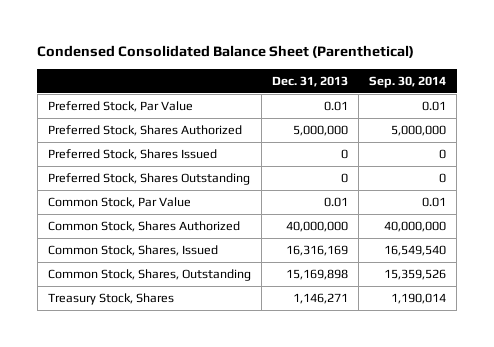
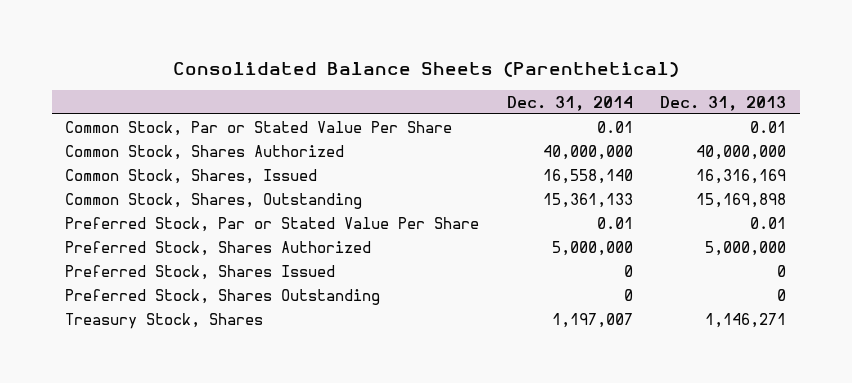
[37,45,415,59] Condensed Consolidated Balance Sheet (Parenthetical) -> [172,61,679,77] Consolidated Balance Sheets (Parenthetical)
[368,75,446,88] Sep. 30, 2014 -> none
none -> [506,95,633,111] Dec. 31, 2014
[47,100,193,112] Preferred Stock, Par Value -> none
[47,196,191,208] Common Stock, Par Value -> [65,120,453,136] Common Stock, Par or Stated Value Per Share
none -> [65,216,480,232] Preferred Stock, Par or Stated Value Per Share
[47,124,242,136] Preferred Stock, Shares Authorized -> [65,240,372,256] Preferred Stock, Shares Authorized
[47,148,217,160] Preferred Stock, Shares Issued -> [65,264,336,280] Preferred Stock, Shares Issued
[47,172,250,185] Preferred Stock, Shares Outstanding -> [65,288,381,305] Preferred Stock, Shares Outstanding

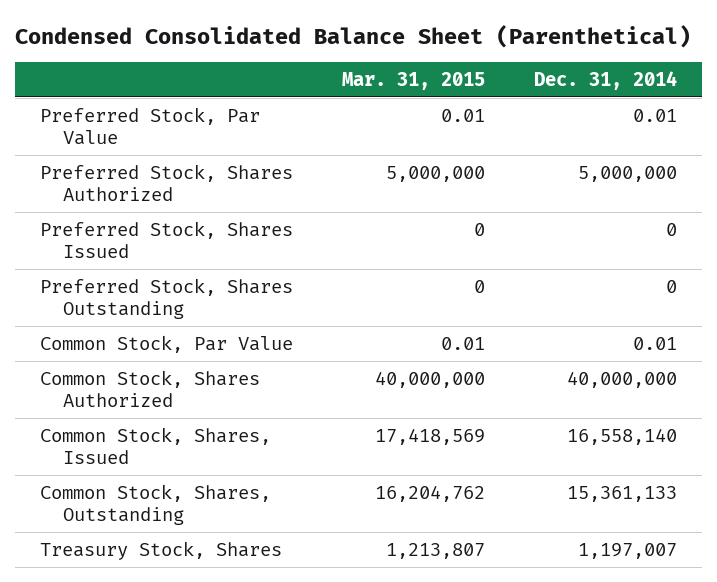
[172,61,679,77] Consolidated Balance Sheets (Parenthetical) -> [15,24,692,48] Condensed Consolidated Balance Sheet (Parenthetical)
[660,95,787,111] Dec. 31, 2013 -> none
none -> [341,72,485,91] Mar. 31, 2015
[65,120,453,136] Common Stock, Par or Stated Value Per Share -> none
[65,216,480,232] Preferred Stock, Par or Stated Value Per Share -> [39,106,260,145] Preferred Stock, Par Value
none -> [39,334,293,353] Common Stock, Par Value
[65,144,345,160] Common Stock, Shares Authorized -> [39,369,260,407] Common Stock, Shares Authorized
[65,168,318,184] Common Stock, Shares, Issued -> [39,426,271,464] Common Stock, Shares, Issued
[65,192,363,209] Common Stock, Shares, Outstanding -> [39,483,271,525] Common Stock, Shares, Outstanding

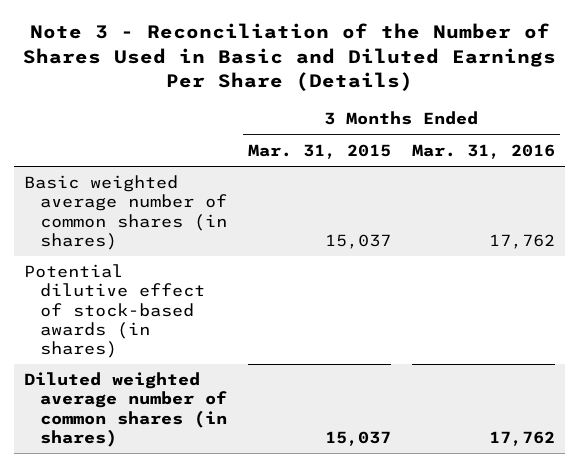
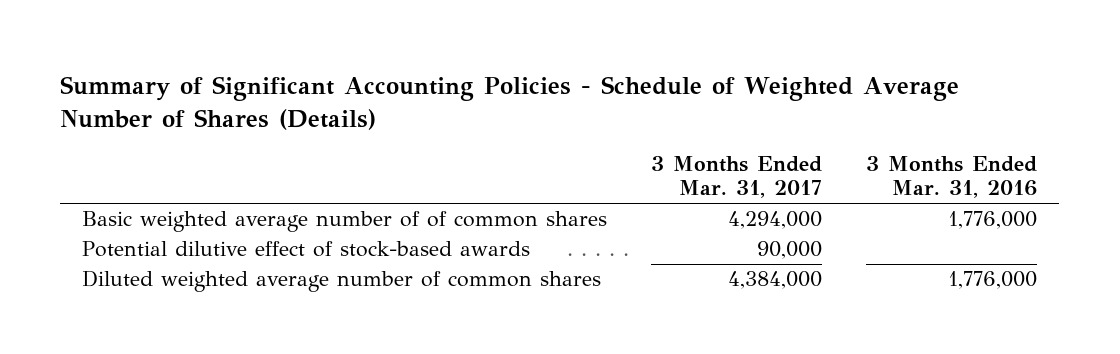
[22,23,556,92] Note 3 - Reconciliation of the Number of Shares Used in Basic and Diluted Earnings Per Share (Details) -> [60,75,960,130] Summary of Significant Accounting Policies - Schedule of Weighted Average Number of Shares (Details)
[247,144,391,160] Mar. 31, 2015 -> none
none -> [651,155,823,199] 3 Months Ended Mar. 31, 2017
[24,175,228,250] Basic weighted average number of common shares (in shares) -> [82,211,608,233] Basic weighted average number of of common shares
[488,233,555,249] 17,762 -> [948,211,1038,230] 1,776,000
[24,264,206,358] Potential dilutive effect of stock-based awards (in shares) -> [82,241,531,258] Potential dilutive effect of stock-based awards
[24,372,228,447] Diluted weighted average number of common shares (in shares) -> [82,270,602,293] Diluted weighted average number of common shares
[488,430,555,446] 17,762 -> [948,271,1038,290] 1,776,000

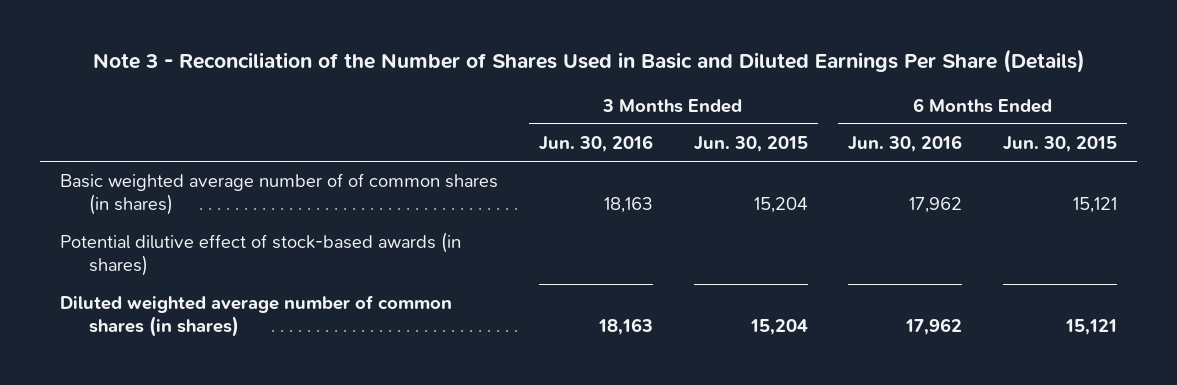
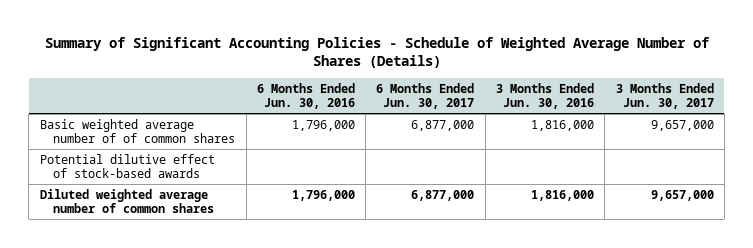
[92,49,1085,74] Note 3 - Reconciliation of the Number of Shares Used in Basic and Diluted Earnings Per Share (Details) -> [44,36,710,69] Summary of Significant Accounting Policies - Schedule of Weighted Average Number of Shares (Details)
[693,135,808,152] Jun. 30, 2015 -> none
[1003,135,1118,152] Jun. 30, 2015 -> none
none -> [376,82,475,110] 6 Months Ended Jun. 30, 2017
none -> [615,82,714,110] 3 Months Ended Jun. 30, 2017
[60,172,499,216] Basic weighted average number of of common shares (in shares) -> [39,118,236,144] Basic weighted average number of of common shares
[603,197,653,214] 18,163 -> [531,119,595,131] 1,816,000
[909,197,963,214] 17,962 -> [291,119,355,131] 1,796,000
[60,231,462,277] Potential dilutive effect of stock-based awards (in shares) -> [39,153,215,179] Potential dilutive effect of stock-based awards
[60,294,453,338] Diluted weighted average number of common shares (in shares) -> [39,188,215,214] Diluted weighted average number of common shares
[597,318,653,336] 18,163 -> [531,189,595,201] 1,816,000
[905,318,963,336] 17,962 -> [291,189,355,201] 1,796,000

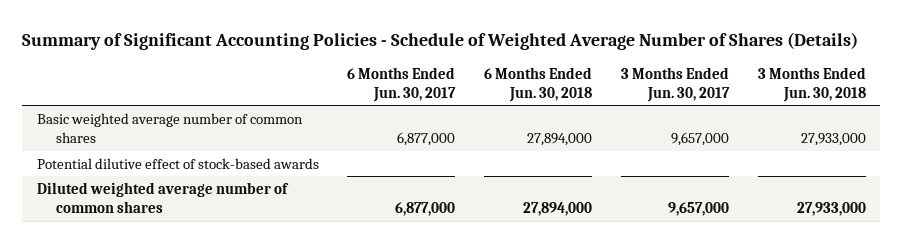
[256,82,355,110] 6 Months Ended Jun. 30, 2016 -> none
[496,82,595,110] 3 Months Ended Jun. 30, 2016 -> none
none -> [484,66,593,102] 6 Months Ended Jun. 30, 2018
none -> [757,66,866,102] 3 Months Ended Jun. 30, 2018
[39,118,236,144] Basic weighted average number of of common shares -> [36,112,303,144] Basic weighted average number of common shares

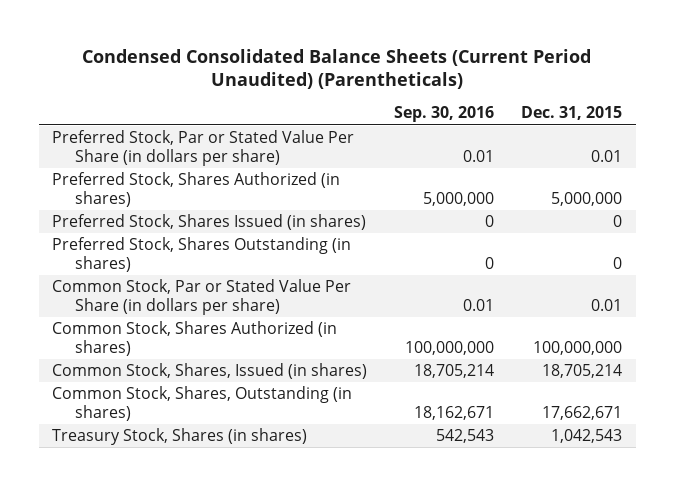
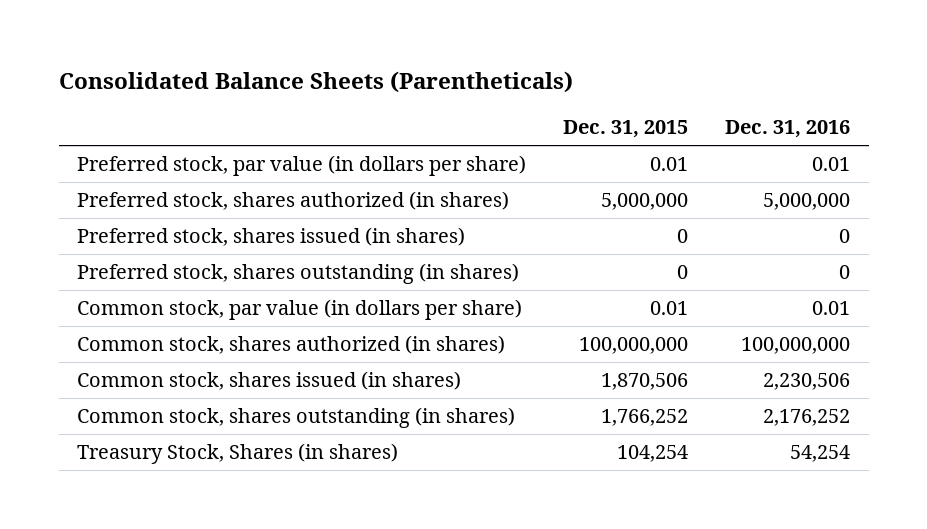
[82,48,592,90] Condensed Consolidated Balance Sheets (Current Period Unaudited) (Parentheticals) -> [58,71,573,94] Consolidated Balance Sheets (Parentheticals)
[394,106,495,123] Sep. 30, 2016 -> none
none -> [725,120,851,139] Dec. 31, 2016
[52,129,355,166] Preferred Stock, Par or Stated Value Per Share (in dollars per share) -> [77,155,527,177] Preferred stock, par value (in dollars per share)
[52,171,341,207] Preferred Stock, Shares Authorized (in shares) -> [77,191,510,211] Preferred stock, shares authorized (in shares)
[52,213,367,230] Preferred Stock, Shares Issued (in shares) -> [77,227,466,247] Preferred stock, shares issued (in shares)
[52,236,352,272] Preferred Stock, Shares Outstanding (in shares) -> [77,263,520,285] Preferred stock, shares outstanding (in shares)
[52,278,352,315] Common Stock, Par or Stated Value Per Share (in dollars per share) -> [77,299,523,321] Common stock, par value (in dollars per share)
[52,320,338,356] Common Stock, Shares Authorized (in shares) -> [77,335,506,355] Common stock, shares authorized (in shares)
[52,362,368,379] Common Stock, Shares, Issued (in shares) -> [77,371,462,391] Common stock, shares issued (in shares)
[542,363,623,378] 18,705,214 -> [601,373,689,391] 1,870,506
[52,385,353,421] Common Stock, Shares, Outstanding (in shares) -> [77,407,516,429] Common stock, shares outstanding (in shares)
[542,405,623,420] 17,662,671 -> [601,409,689,427] 1,766,252
[551,428,623,443] 1,042,543 -> [617,445,689,463] 104,254

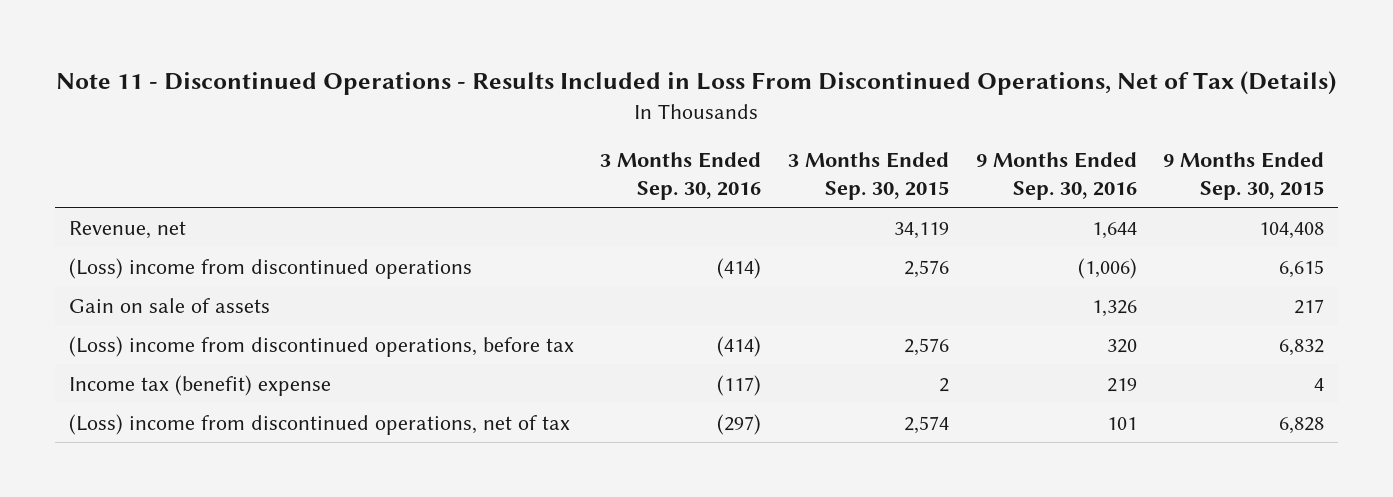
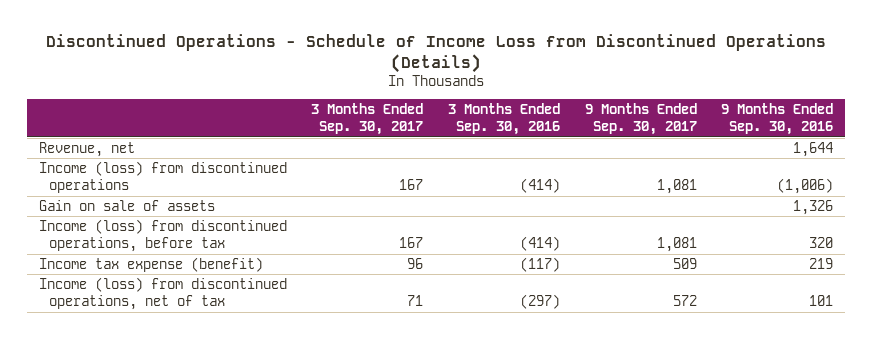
[56,71,1337,96] Note 11 - Discontinued Operations - Results Included in Loss From Discontinued Operations, Net of Tax (Details) -> [46,34,827,73] Discontinued Operations - Schedule of Income Loss from Discontinued Operations (Details)
[787,152,949,200] 3 Months Ended Sep. 30, 2015 -> none
[1163,152,1325,200] 9 Months Ended Sep. 30, 2015 -> none
none -> [311,103,424,136] 3 Months Ended Sep. 30, 2017
none -> [584,103,697,136] 9 Months Ended Sep. 30, 2017
[68,257,472,279] (Loss) income from discontinued operations -> [38,160,287,194] Income (loss) from discontinued operations
[68,335,574,357] (Loss) income from discontinued operations, before tax -> [38,218,287,253] Income (loss) from discontinued operations, before tax
[68,374,331,396] Income tax (benefit) expense -> [38,256,263,272] Income tax expense (benefit)
[68,413,570,435] (Loss) income from discontinued operations, net of tax -> [38,276,287,311] Income (loss) from discontinued operations, net of tax

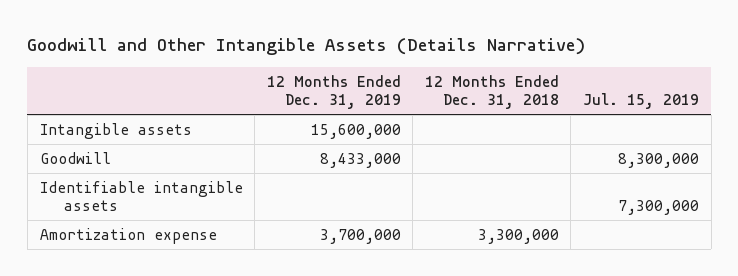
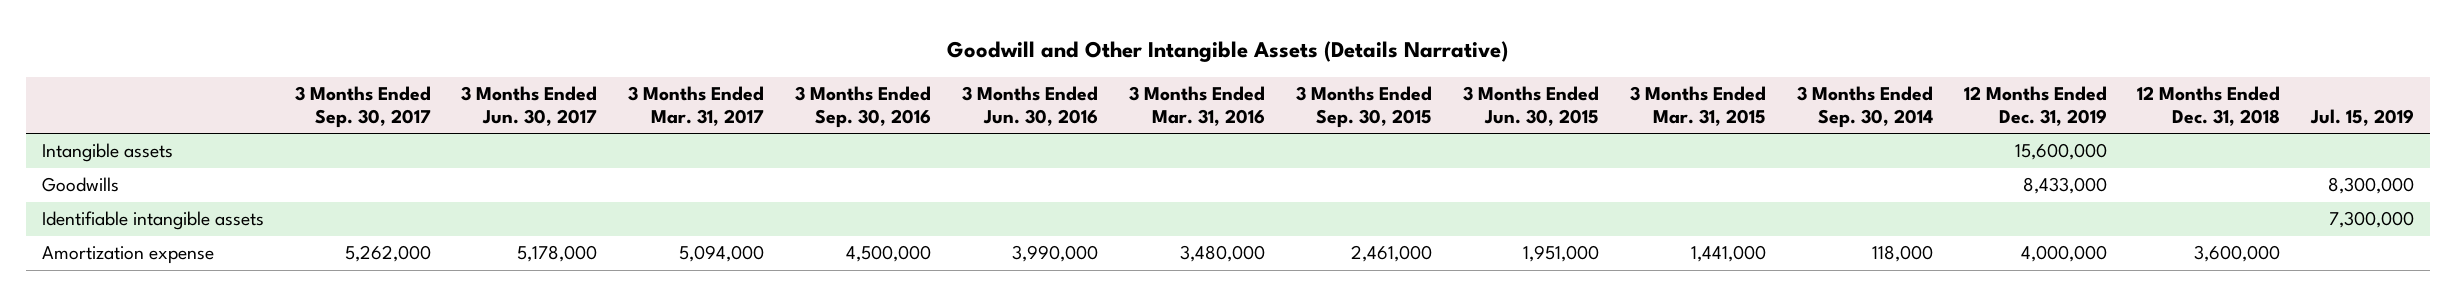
none -> [294,85,431,128] 3 Months Ended Sep. 30, 2017
none -> [461,85,598,126] 3 Months Ended Jun. 30, 2017
none -> [628,85,765,126] 3 Months Ended Mar. 31, 2017
none -> [795,85,932,128] 3 Months Ended Sep. 30, 2016
none -> [962,85,1099,126] 3 Months Ended Jun. 30, 2016
none -> [1129,85,1266,126] 3 Months Ended Mar. 31, 2016
none -> [1295,85,1432,128] 3 Months Ended Sep. 30, 2015
none -> [1462,85,1599,126] 3 Months Ended Jun. 30, 2015
none -> [1629,85,1766,126] 3 Months Ended Mar. 31, 2015
none -> [1796,85,1933,128] 3 Months Ended Sep. 30, 2014
[39,152,111,165] Goodwill -> [41,177,119,193] Goodwills
[319,229,401,245] 3,700,000 -> [2020,245,2107,263] 4,000,000
[477,229,559,245] 3,300,000 -> [2194,245,2281,263] 3,600,000

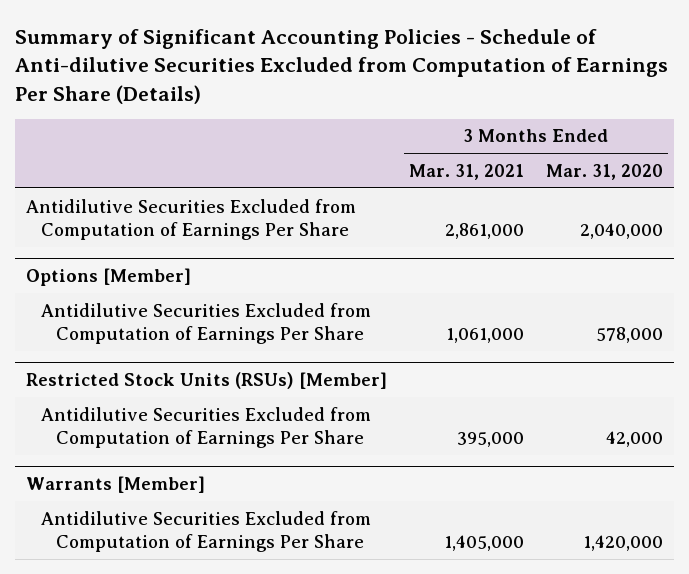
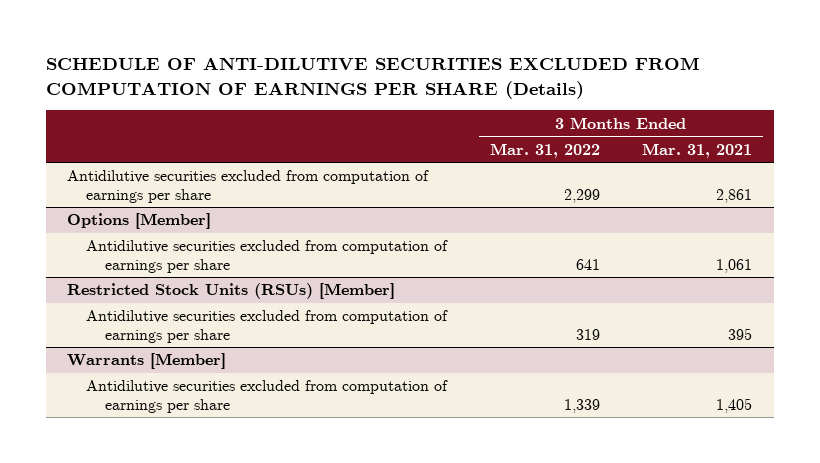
[15,28,669,104] Summary of Significant Accounting Policies - Schedule of Anti-dilutive Securities Excluded from Computation of Earnings Per Share (Details) -> [45,57,700,99] SCHEDULE OF ANTI-DILUTIVE SECURITIES EXCLUDED FROM COMPUTATION OF EARNINGS PER SHARE (Details)
[545,163,663,180] Mar. 31, 2020 -> none
none -> [489,142,600,158] Mar. 31, 2022
[26,198,357,240] Antidilutive Securities Excluded from Computation of Earnings Per Share -> [67,170,430,203] Antidilutive securities excluded from computation of earnings per share
[444,222,524,239] 2,861,000 -> [716,188,753,203] 2,861
[40,302,371,344] Antidilutive Securities Excluded from Computation of Earnings Per Share -> [86,240,449,273] Antidilutive securities excluded from computation of earnings per share
[445,327,524,343] 1,061,000 -> [716,258,753,273] 1,061
[40,406,371,448] Antidilutive Securities Excluded from Computation of Earnings Per Share -> [86,310,449,343] Antidilutive securities excluded from computation of earnings per share
[456,431,524,447] 395,000 -> [728,327,753,340] 395
[40,510,371,552] Antidilutive Securities Excluded from Computation of Earnings Per Share -> [86,380,449,413] Antidilutive securities excluded from computation of earnings per share
[443,534,524,551] 1,405,000 -> [716,397,753,413] 1,405

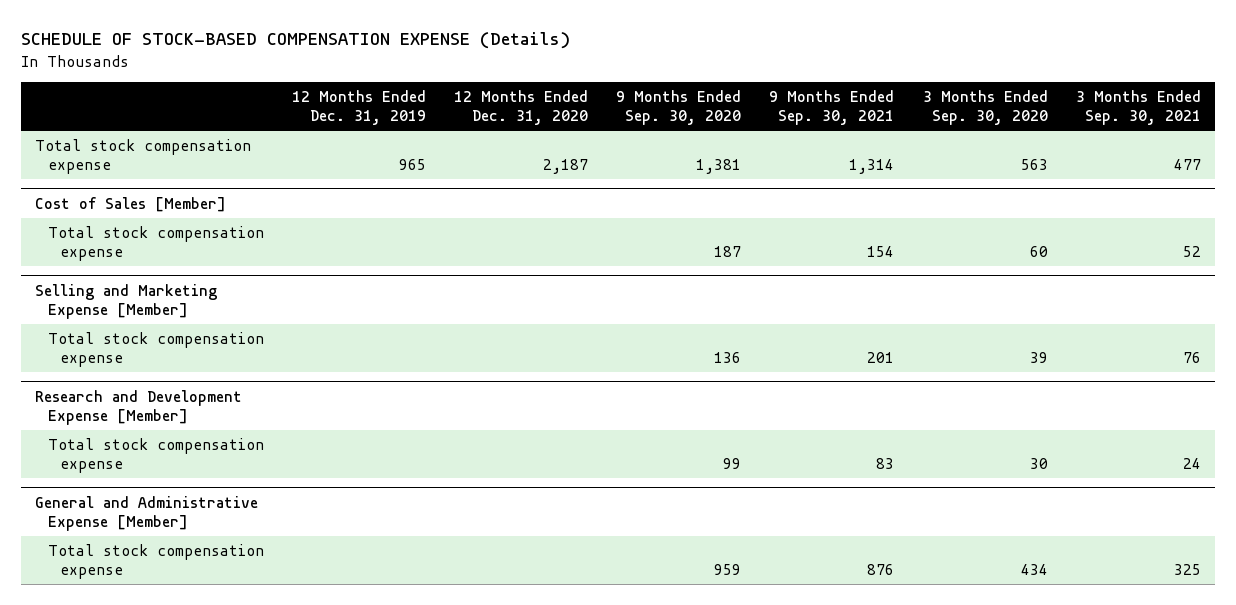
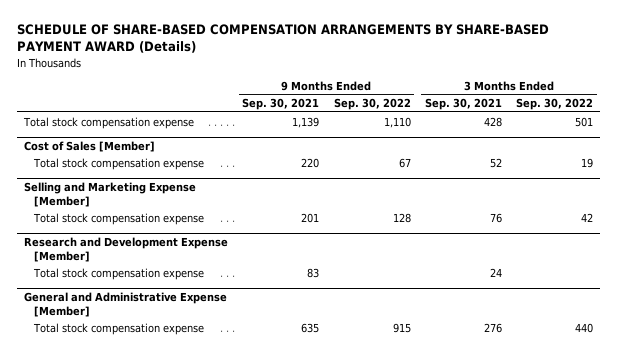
[21,32,571,50] SCHEDULE OF STOCK-BASED COMPENSATION EXPENSE (Details) -> [16,24,549,54] SCHEDULE OF SHARE-BASED COMPENSATION ARRANGEMENTS BY SHARE-BASED PAYMENT AWARD (Details)
[291,89,426,126] 12 Months Ended Dec. 31, 2019 -> none
[454,89,589,126] 12 Months Ended Dec. 31, 2020 -> none
[616,89,742,126] 9 Months Ended Sep. 30, 2020 -> none
[922,89,1048,126] 3 Months Ended Sep. 30, 2020 -> none
none -> [333,98,411,111] Sep. 30, 2022
none -> [516,98,594,111] Sep. 30, 2022
[849,159,895,175] 1,314 -> [292,116,320,128] 1,139
[1173,159,1201,171] 477 -> [483,116,502,127] 428
[867,246,895,258] 154 -> [301,157,320,168] 220
[867,564,895,576] 876 -> [301,322,320,333] 635
[1173,564,1201,576] 325 -> [483,322,502,333] 276

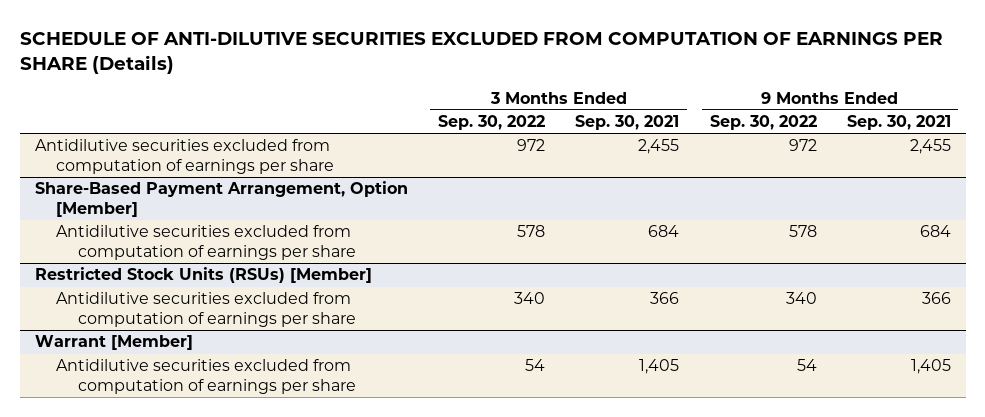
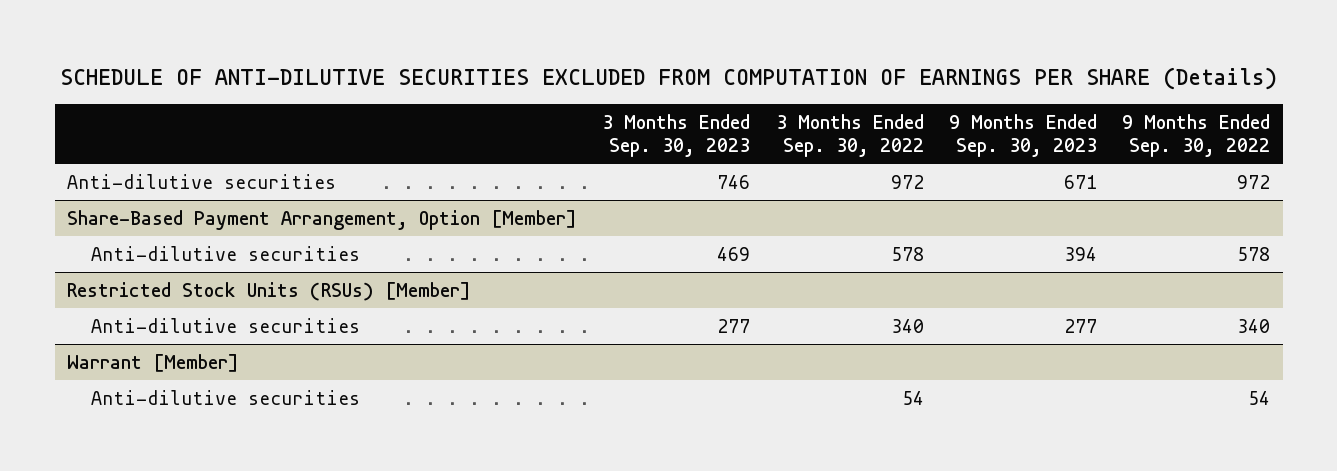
[575,115,680,131] Sep. 30, 2021 -> none
[846,115,951,131] Sep. 30, 2021 -> none
none -> [602,113,751,158] 3 Months Ended Sep. 30, 2023
none -> [948,113,1097,158] 9 Months Ended Sep. 30, 2023
[34,139,335,174] Antidilutive securities excluded from computation of earnings per share -> [67,173,337,189] Anti-dilutive securities
[56,225,356,260] Antidilutive securities excluded from computation of earnings per share -> [90,245,360,261] Anti-dilutive securities
[56,292,356,327] Antidilutive securities excluded from computation of earnings per share -> [90,317,360,333] Anti-dilutive securities
[56,359,356,394] Antidilutive securities excluded from computation of earnings per share -> [90,389,360,405] Anti-dilutive securities

